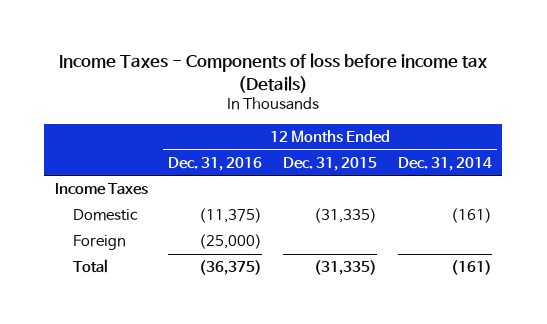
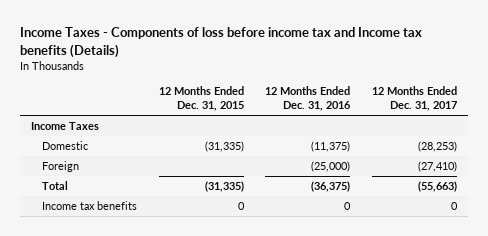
[59,52,488,93] Income Taxes - Components of loss before income tax (Details) -> [20,27,423,58] Income Taxes - Components of loss before income tax and Income tax benefits (Details)
[398,156,493,171] Dec. 31, 2014 -> none
none -> [372,85,458,112] 12 Months Ended Dec. 31, 2017
none -> [42,200,138,210] Income tax benefits

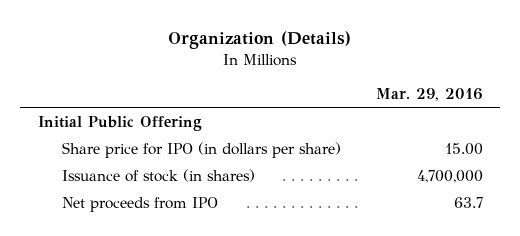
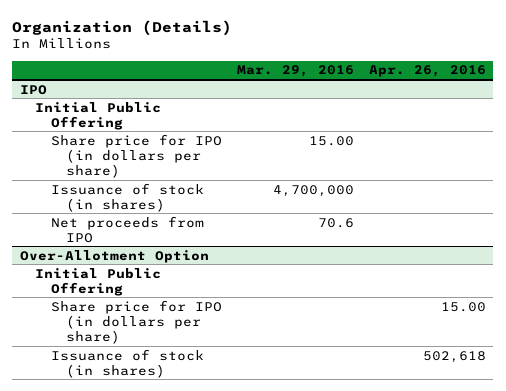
none -> [368,65,486,78] Apr. 26, 2016
none -> [19,84,47,95] IPO
[453,196,483,208] 63.7 -> [317,217,354,228] 70.6
none -> [19,249,209,263] Over-Allotment Option
none -> [35,267,162,296] Initial Public Offering
none -> [50,299,222,344] Share price for IPO (in dollars per share)
none -> [50,348,204,378] Issuance of stock (in shares)

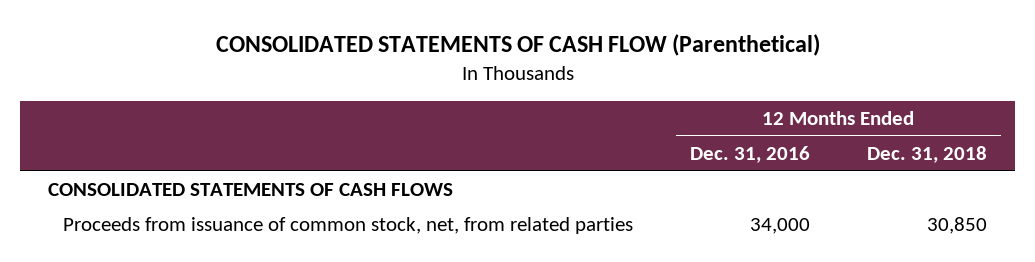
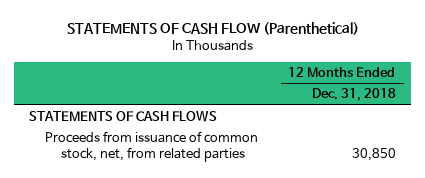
[215,33,820,56] CONSOLIDATED STATEMENTS OF CASH FLOW (Parenthetical) -> [66,22,359,36] STATEMENTS OF CASH FLOW (Parenthetical)
[689,146,810,164] Dec. 31, 2016 -> none
[48,183,454,197] CONSOLIDATED STATEMENTS OF CASH FLOWS -> [29,111,218,123] STATEMENTS OF CASH FLOWS

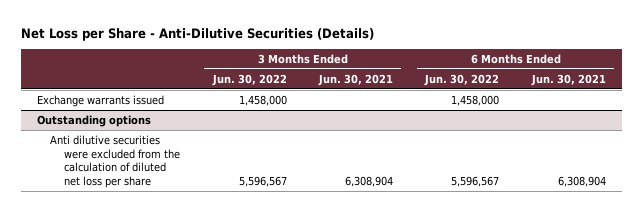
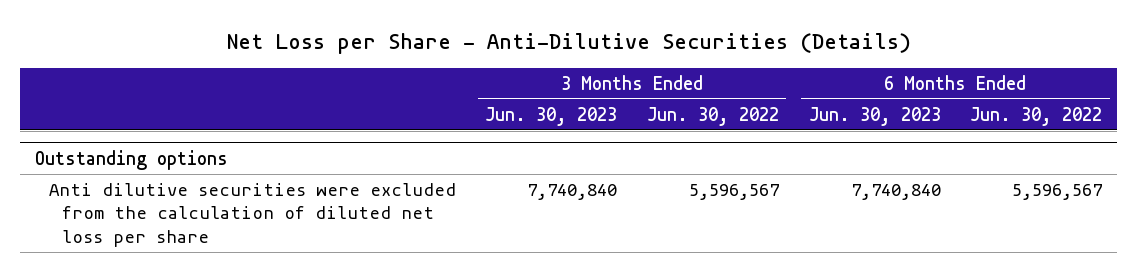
[318,73,394,86] Jun. 30, 2021 -> none
[530,73,606,86] Jun. 30, 2021 -> none
none -> [485,106,618,126] Jun. 30, 2023
none -> [808,106,941,126] Jun. 30, 2023
[36,95,164,108] Exchange warrants issued -> none

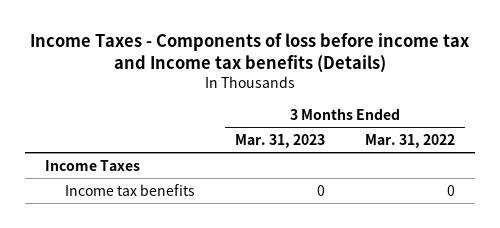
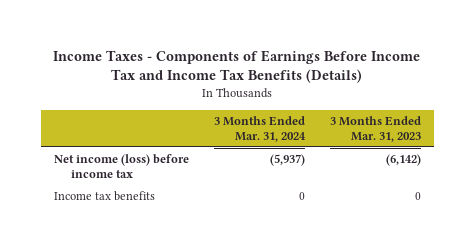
[29,32,469,73] Income Taxes - Components of loss before income tax and Income tax benefits (Details) -> [53,49,421,84] Income Taxes - Components of Earnings Before Income Tax and Income Tax Benefits (Details)
[365,133,456,148] Mar. 31, 2022 -> none
none -> [213,115,306,143] 3 Months Ended Mar. 31, 2024
[44,159,140,171] Income Taxes -> none
none -> [53,153,189,179] Net income (loss) before income tax

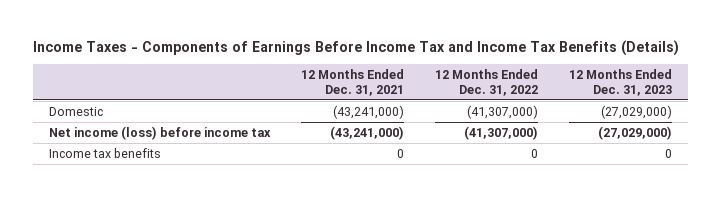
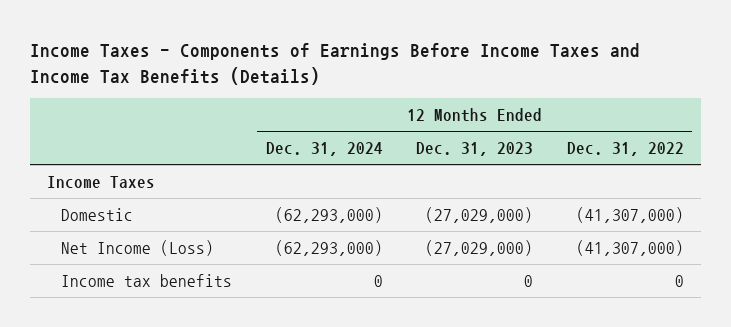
[33,40,680,57] Income Taxes - Components of Earnings Before Income Tax and Income Tax Benefits (Details) -> [30,43,641,85] Income Taxes - Components of Earnings Before Income Taxes and Income Tax Benefits (Details)
[300,69,404,96] 12 Months Ended Dec. 31, 2021 -> none
none -> [265,141,383,156] Dec. 31, 2024
none -> [47,175,156,189] Income Taxes
[48,125,271,140] Net income (loss) before income tax -> [61,239,215,256] Net Income (Loss)

